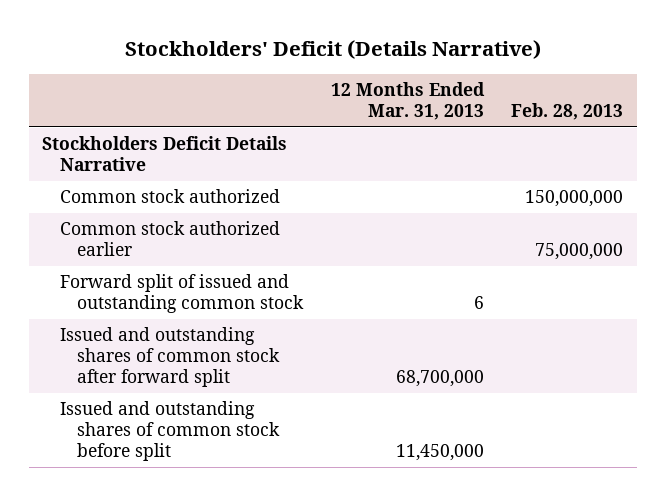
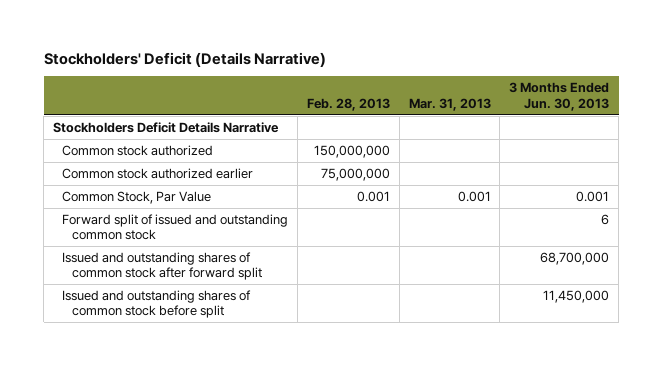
[330,82,485,121] 12 Months Ended Mar. 31, 2013 -> none
none -> [408,97,491,111] Mar. 31, 2013
none -> [509,82,610,111] 3 Months Ended Jun. 30, 2013
none -> [62,190,212,204] Common Stock, Par Value

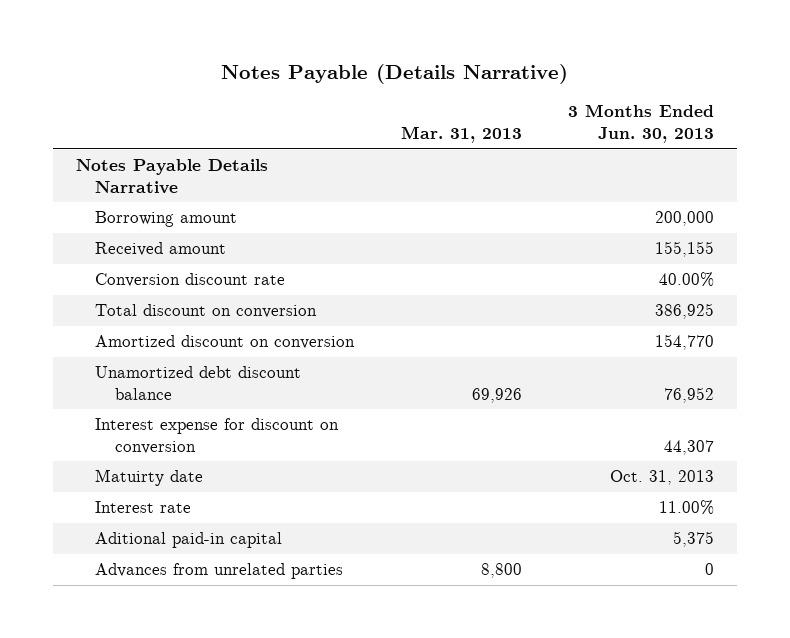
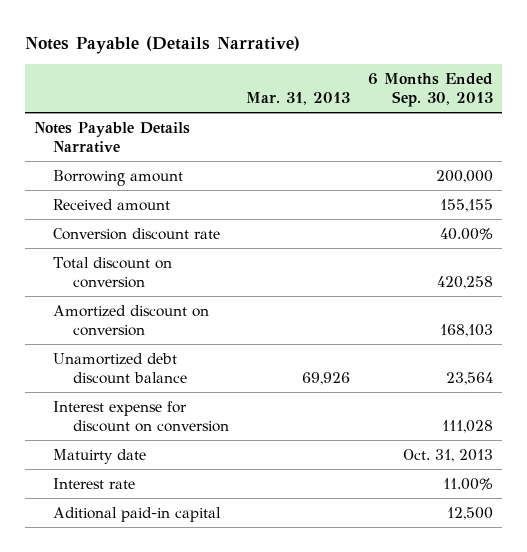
[568,104,715,144] 3 Months Ended Jun. 30, 2013 -> none
none -> [368,72,494,107] 6 Months Ended Sep. 30, 2013
[95,563,344,580] Advances from unrelated parties -> none

